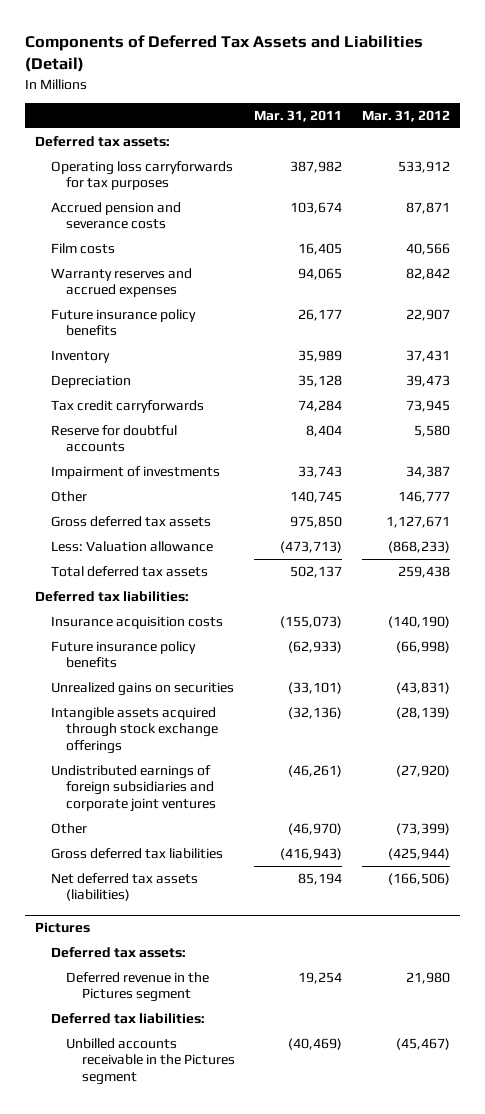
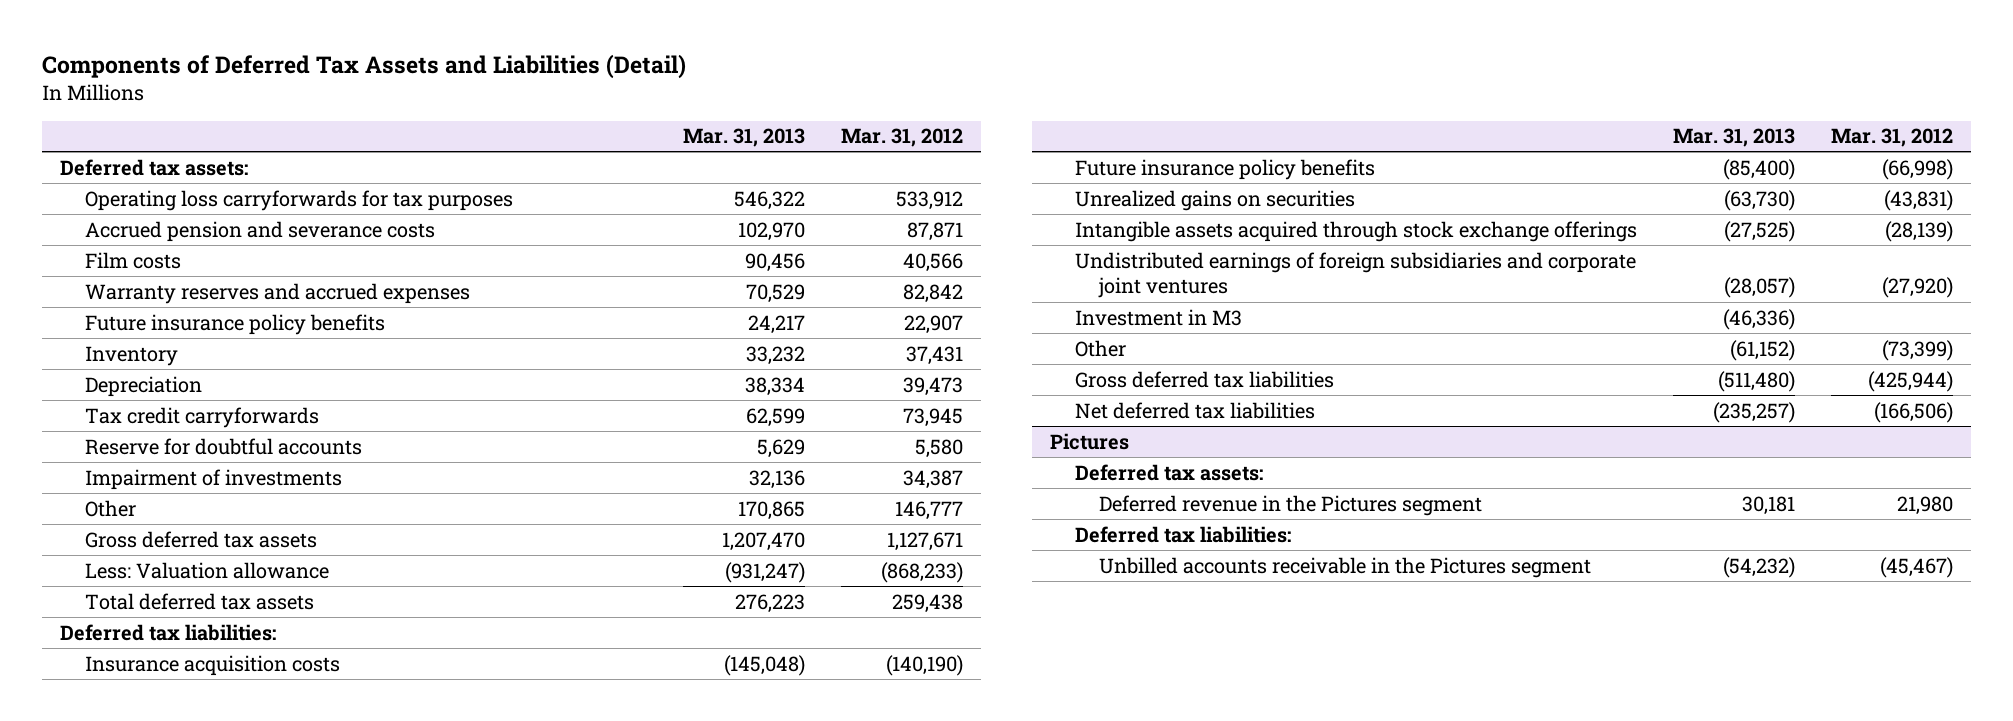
[254,109,343,122] Mar. 31, 2011 -> none
none -> [682,128,805,148] Mar. 31, 2013
none -> [1074,308,1242,326] Investment in M3
[50,873,198,902] Net deferred tax assets (liabilities) -> [1074,401,1315,419] Net deferred tax liabilities

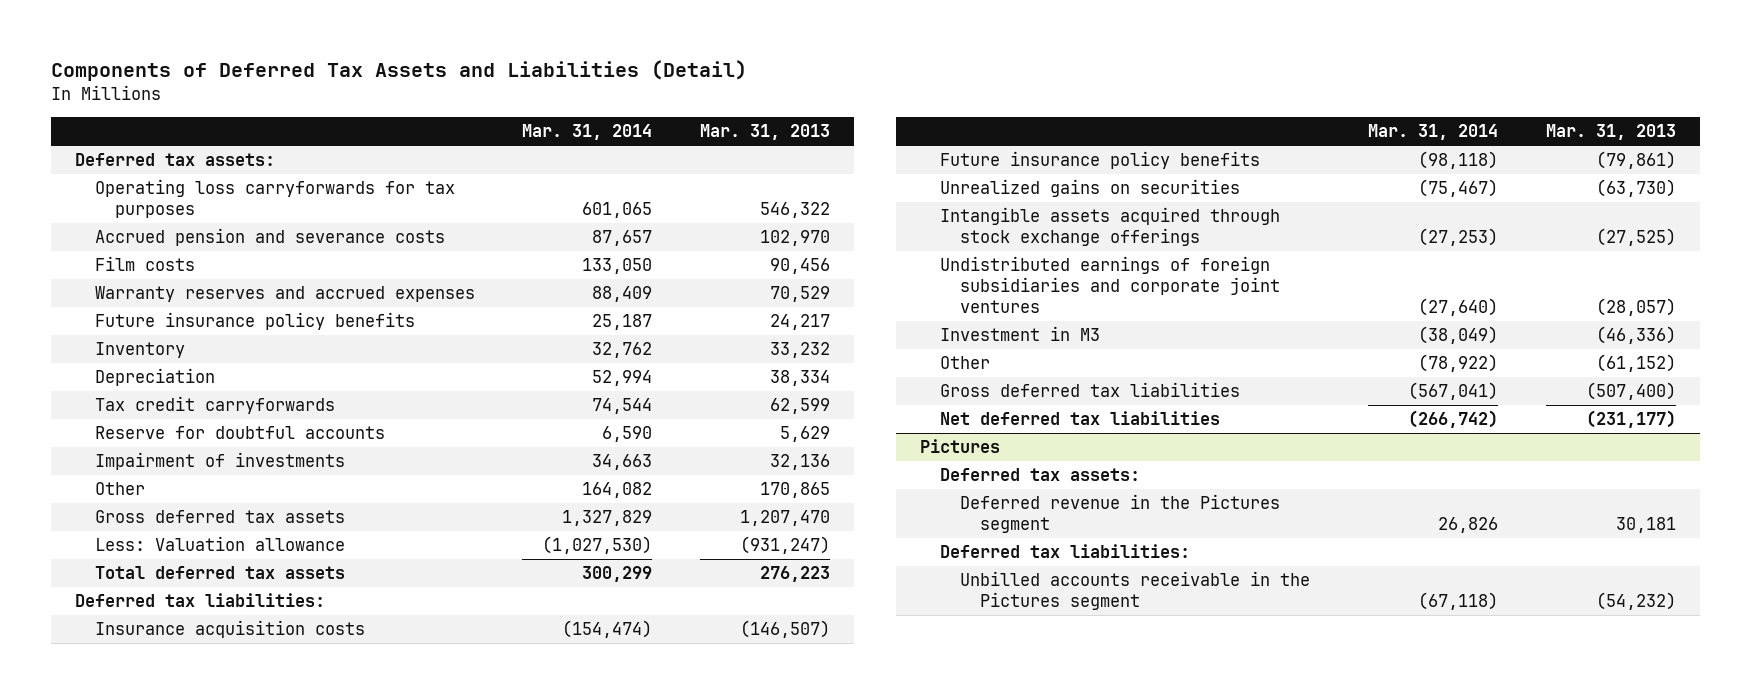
[841,128,964,148] Mar. 31, 2012 -> none
none -> [522,124,653,141] Mar. 31, 2014
[723,654,805,676] (145,048) -> [740,620,831,639] (146,507)
[1722,158,1795,180] (85,400) -> [1595,151,1676,170] (79,861)
[1717,370,1795,392] (511,480) -> [1585,382,1676,401] (507,400)
[1712,401,1795,423] (235,257) -> [1585,410,1676,429] (231,177)

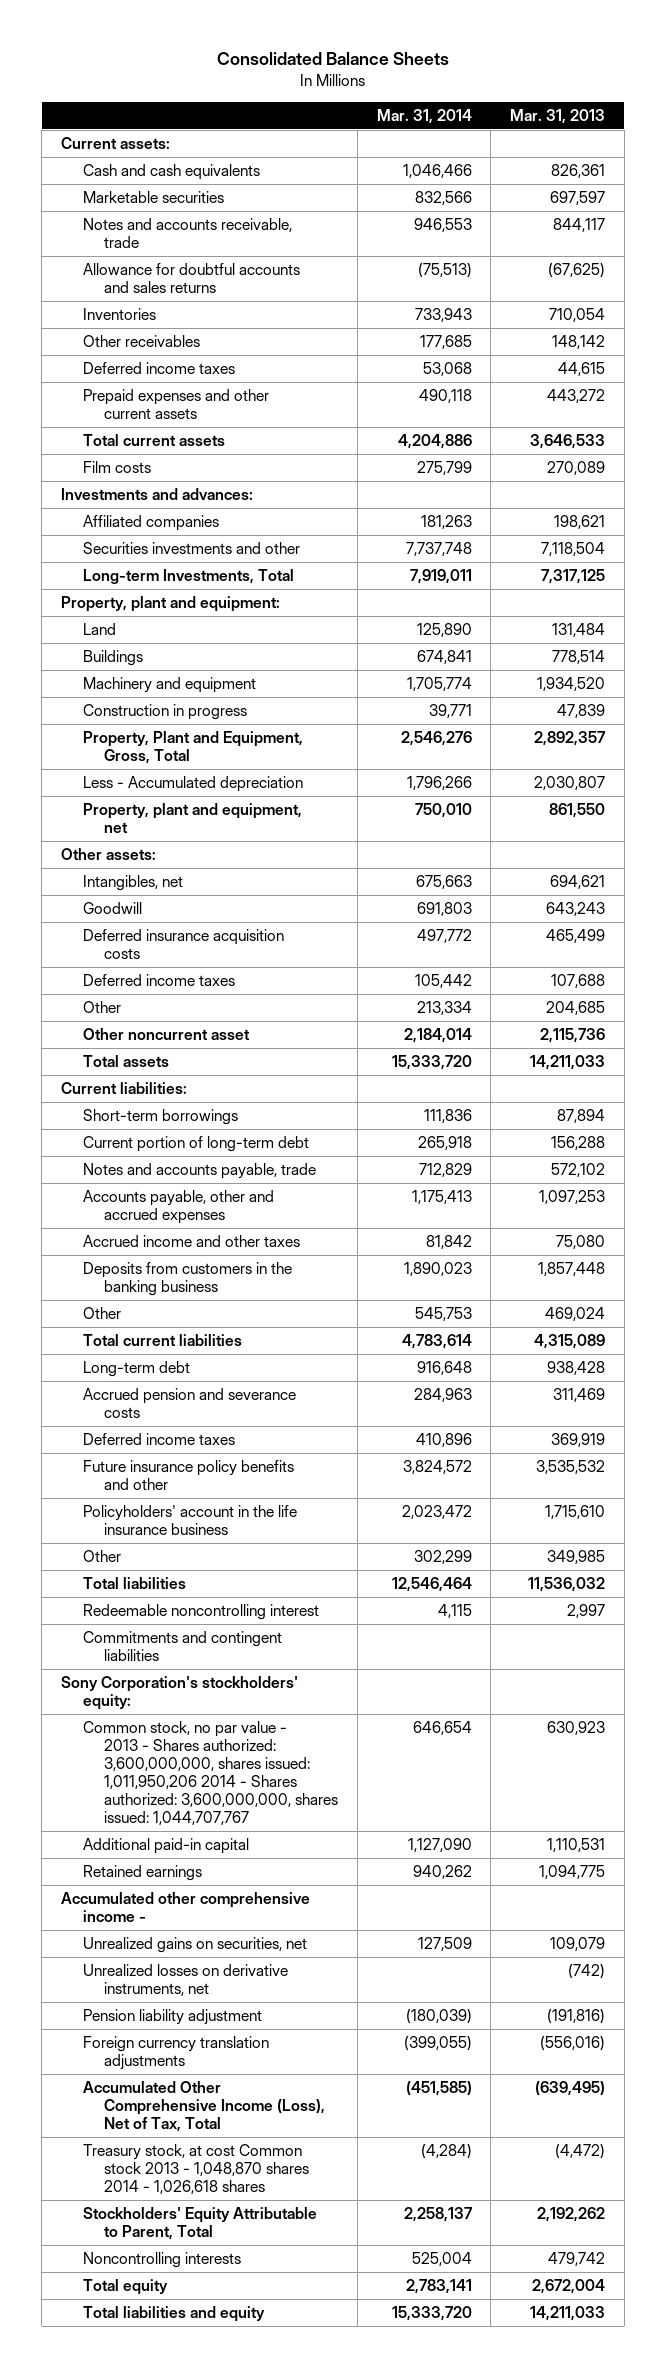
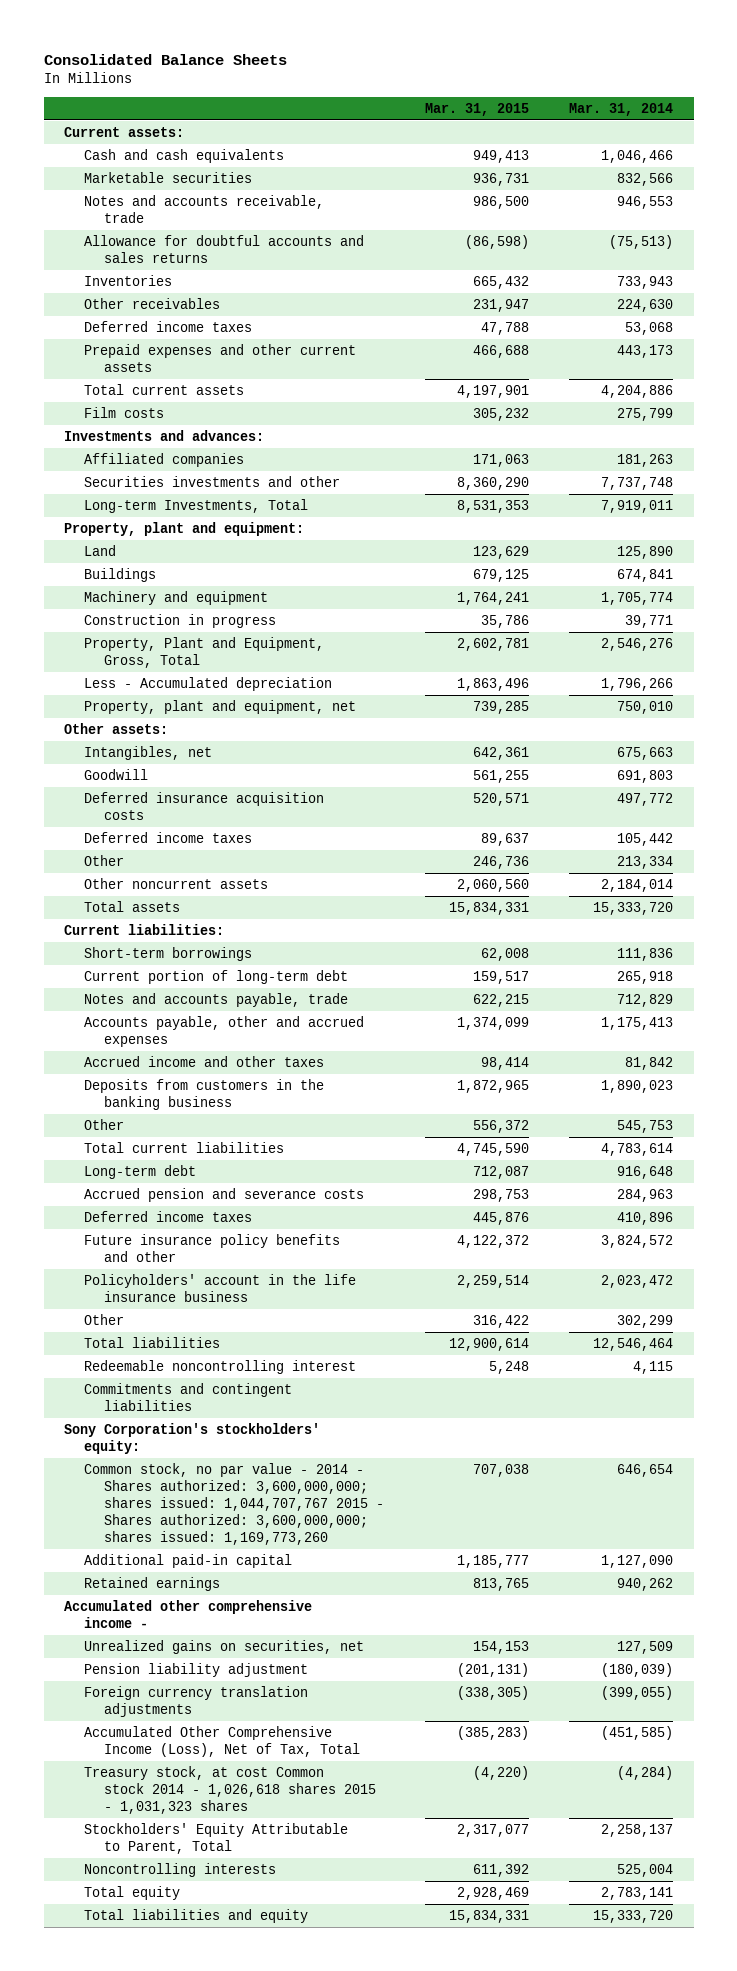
[510,108,606,124] Mar. 31, 2013 -> none
none -> [424,102,529,116] Mar. 31, 2015
[419,335,472,350] 177,685 -> [617,298,674,312] 224,630
[418,389,472,404] 490,118 -> [617,344,674,358] 443,173
[82,1028,250,1041] Other noncurrent asset -> [84,877,269,889] Other noncurrent assets
[82,1721,339,1826] Common stock, no par value - 2013 - Shares authorized: 3,600,000,000, shares issued: 1,011,950,206 2014 - Shares authorized: 3,600,000,000, shares issued: 1,044,707,767 -> [84,1462,385,1546] Common stock, no par value - 2014 - Shares authorized: 3,600,000,000; shares issued: 1,044,707,767 2015 - Shares authorized: 3,600,000,000; shares issued: 1,169,773,260
[82,1964,288,1997] Unrealized losses on derivative instruments, net -> none
[82,2144,310,2195] Treasury stock, at cost Common stock 2013 - 1,048,870 shares 2014 - 1,026,618 shares -> [84,1765,377,1815] Treasury stock, at cost Common stock 2014 - 1,026,618 shares 2015 - 1,031,323 shares

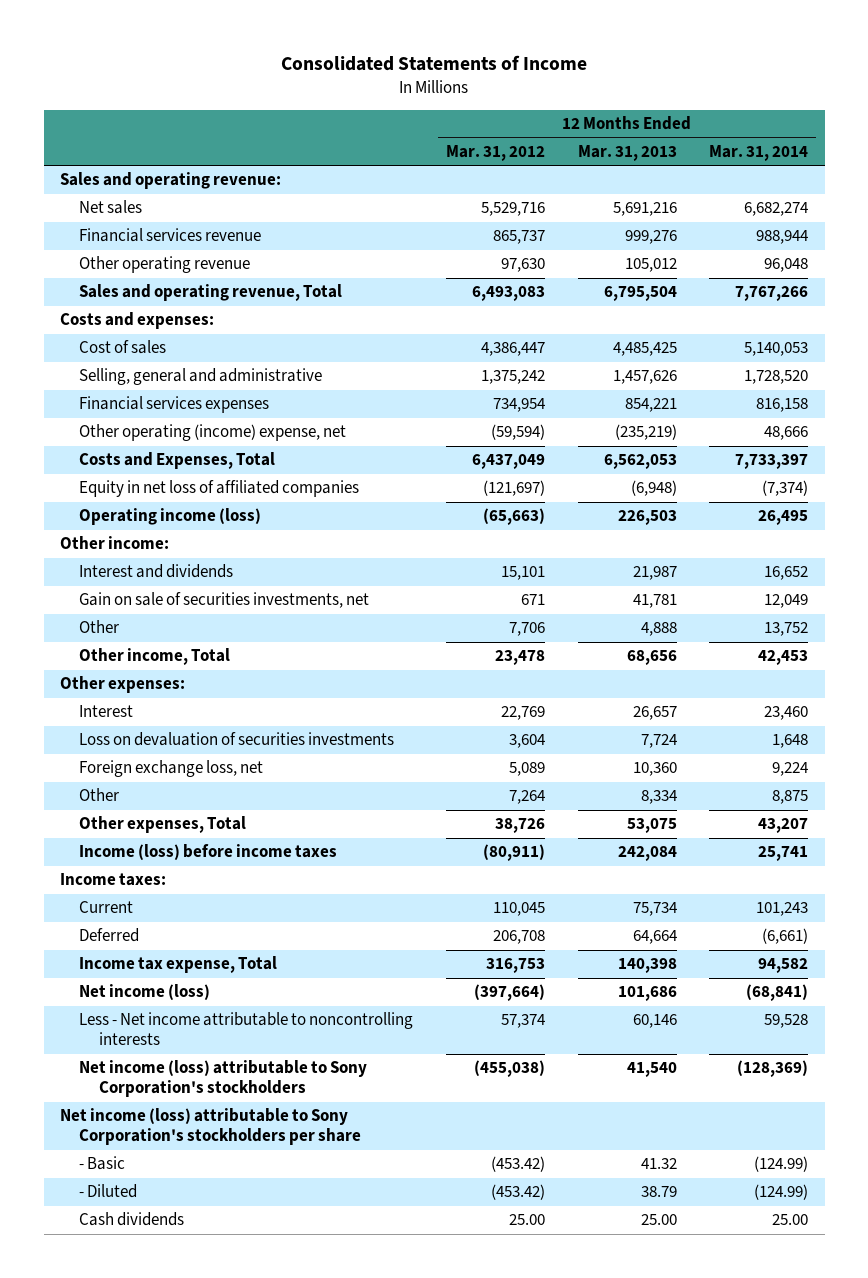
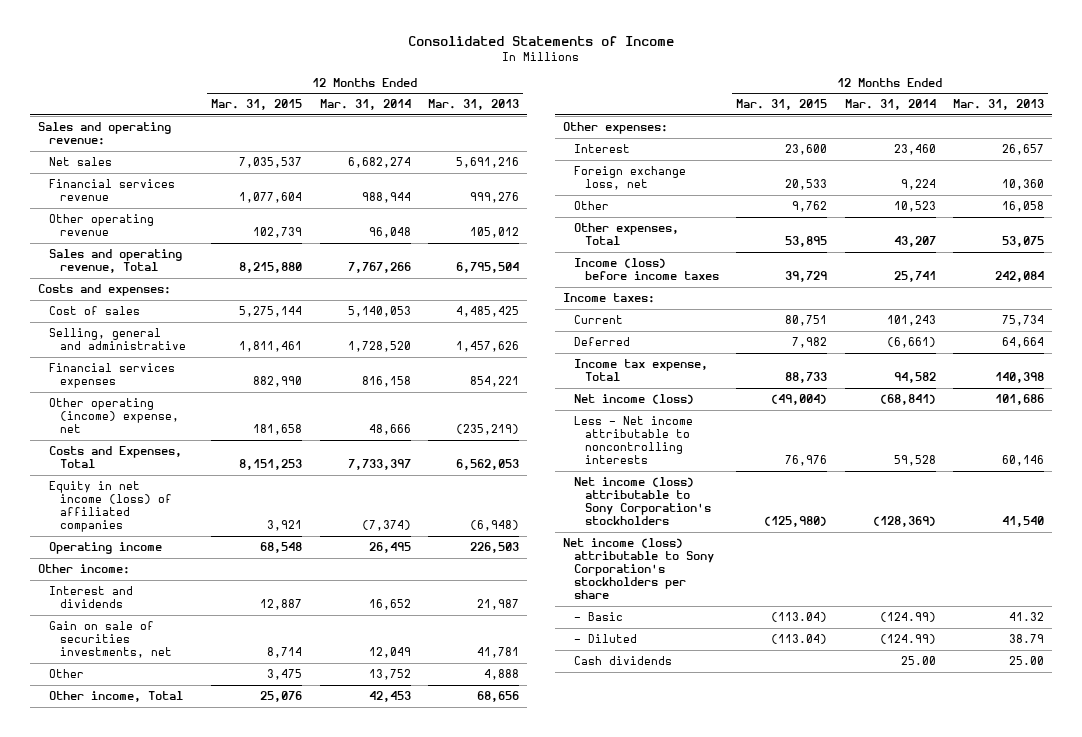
[446,144,546,161] Mar. 31, 2012 -> none
none -> [211,99,303,111] Mar. 31, 2015
[79,480,360,498] Equity in net loss of affiliated companies -> [49,480,173,533] Equity in net income (loss) of affiliated companies
[79,508,262,526] Operating income (loss) -> [49,541,163,554] Operating income
[79,732,395,747] Loss on devaluation of securities investments -> none
[640,790,677,805] 8,334 -> [1001,200,1044,212] 16,058
[772,790,809,805] 8,875 -> [893,200,936,212] 10,523

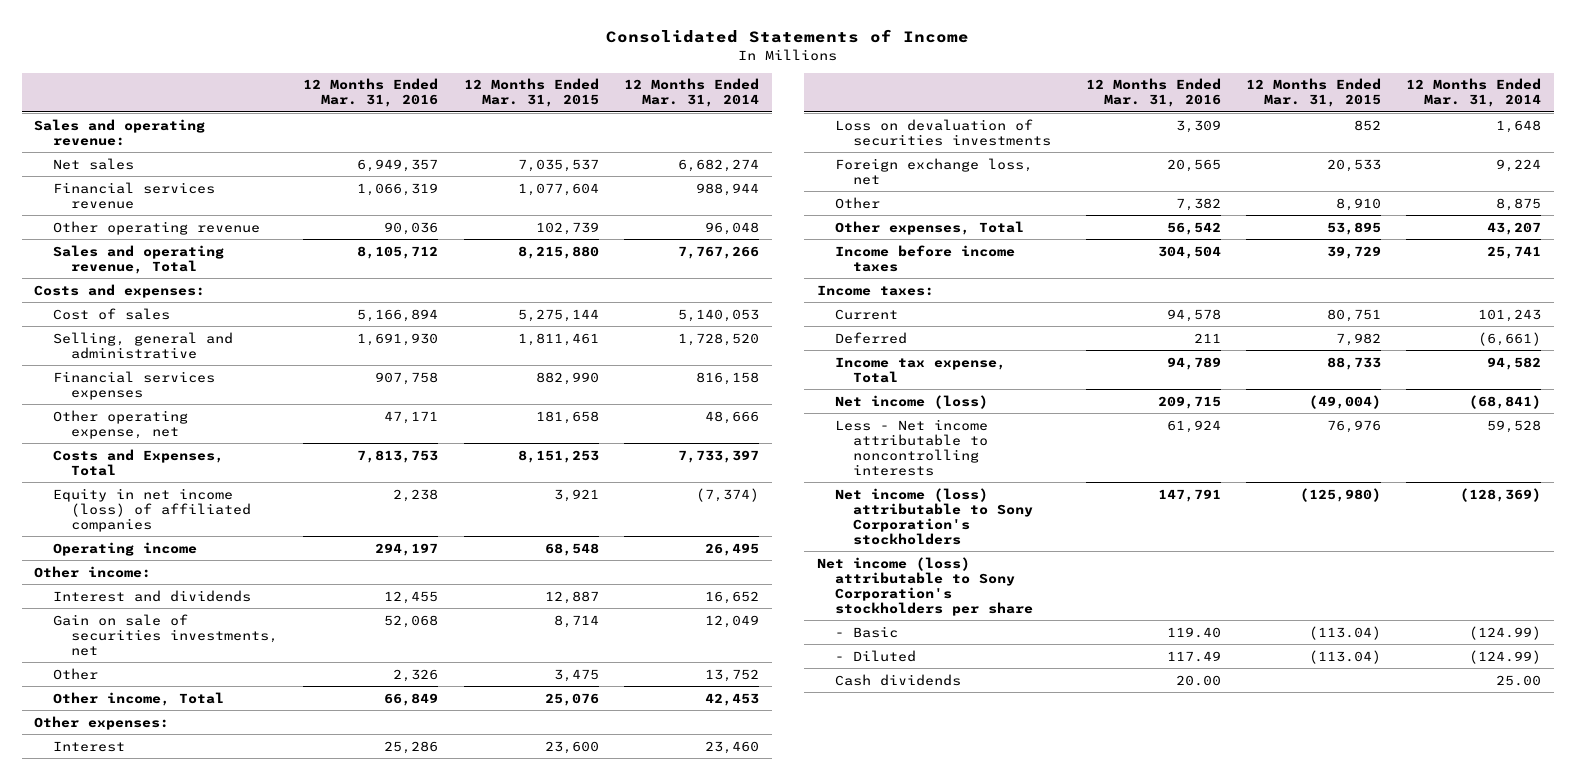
[427,99,519,111] Mar. 31, 2013 -> none
none -> [303,78,439,108] 12 Months Ended Mar. 31, 2016
[49,397,180,434] Other operating (income) expense, net -> [52,409,188,439] Other operating expense, net
none -> [835,118,1052,146] Loss on devaluation of securities investments
[792,200,828,212] 9,762 -> [1335,197,1381,211] 8,910
[893,200,936,212] 10,523 -> [1496,197,1542,211] 8,875
[574,257,719,280] Income (loss) before income taxes -> [835,244,1016,272] Income before income taxes

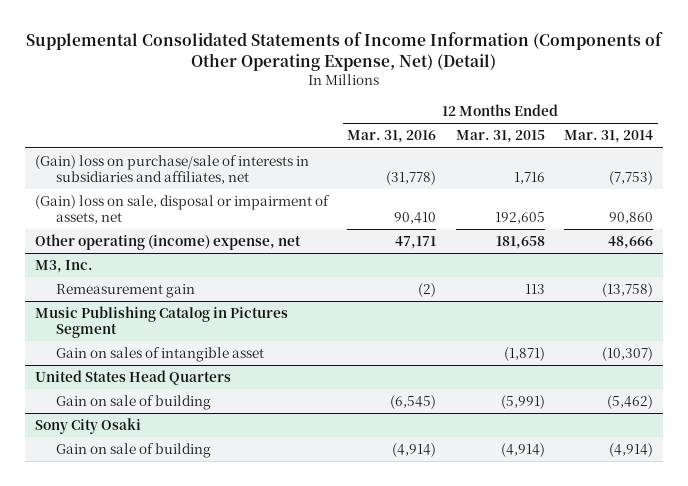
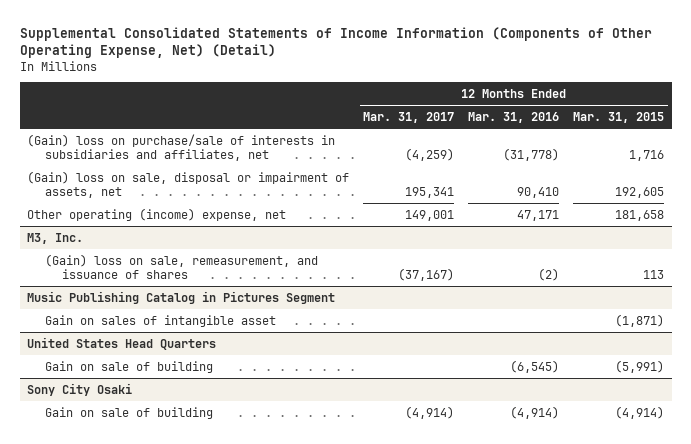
[564,130,654,144] Mar. 31, 2014 -> none
none -> [363,111,455,123] Mar. 31, 2017
[56,284,196,299] Remeasurement gain -> [44,253,318,279] (Gain) loss on sale, remeasurement, and issuance of shares

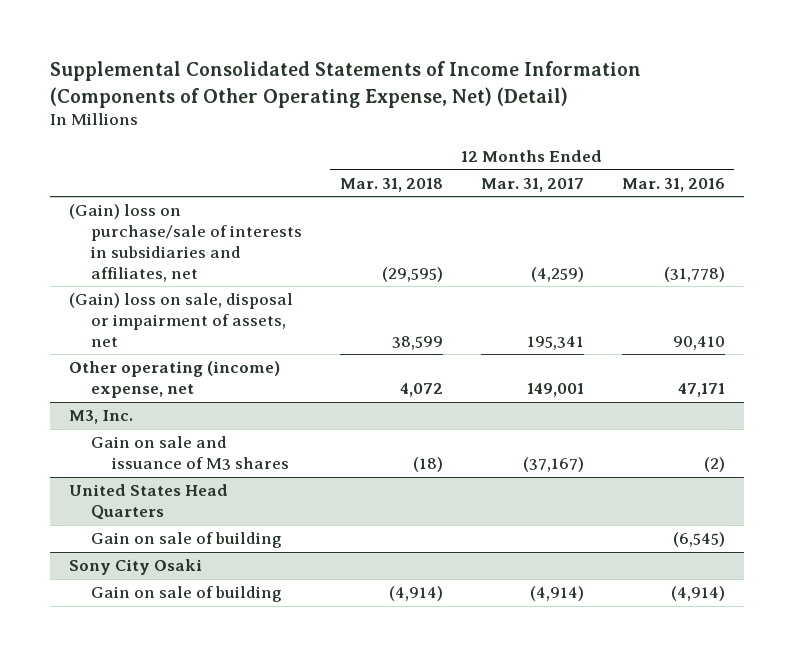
[573,111,665,123] Mar. 31, 2015 -> none
none -> [339,177,443,192] Mar. 31, 2018
[26,290,335,304] Music Publishing Catalog in Pictures Segment -> none
[44,314,276,327] Gain on sales of intangible asset -> none
[44,253,318,279] (Gain) loss on sale, remeasurement, and issuance of shares -> [90,436,290,471] Gain on sale and issuance of M3 shares

